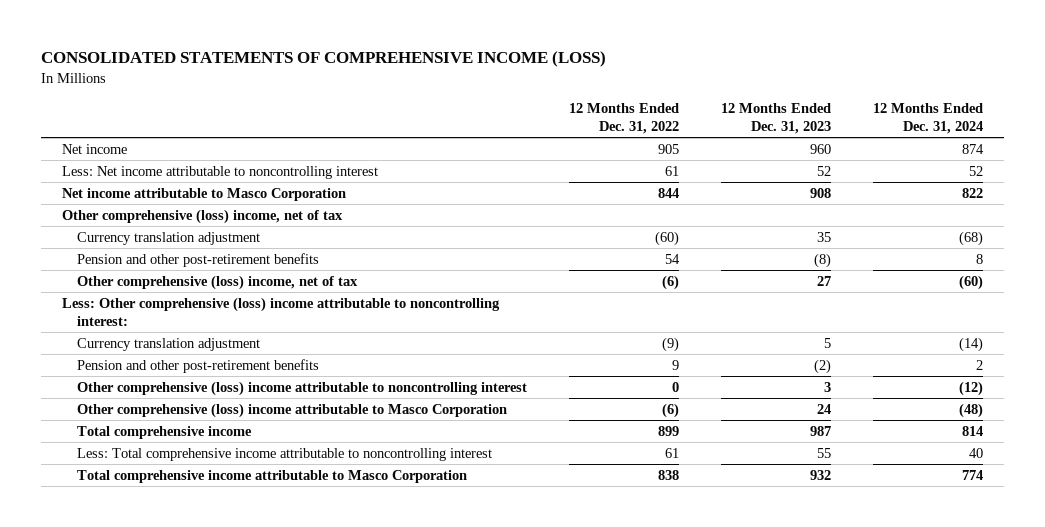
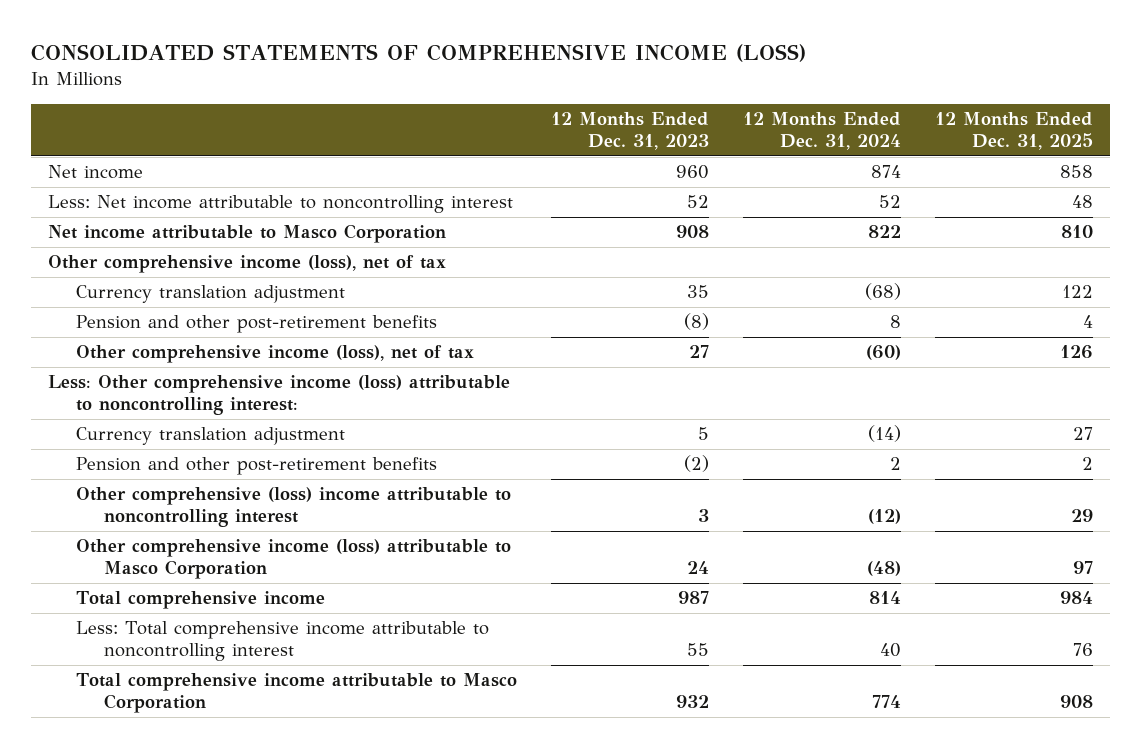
[569,103,680,135] 12 Months Ended Dec. 31, 2022 -> none
none -> [935,112,1094,151] 12 Months Ended Dec. 31, 2025
[61,208,343,224] Other comprehensive (loss) income, net of tax -> [48,255,447,274] Other comprehensive income (loss), net of tax
[76,274,358,290] Other comprehensive (loss) income, net of tax -> [76,345,475,364] Other comprehensive income (loss), net of tax
[61,296,500,326] Less: Other comprehensive (loss) income attributable to noncontrolling interest: -> [48,375,511,416] Less: Other comprehensive income (loss) attributable to noncontrolling interest:
[76,402,507,418] Other comprehensive (loss) income attributable to Masco Corporation -> [76,539,512,580] Other comprehensive income (loss) attributable to Masco Corporation

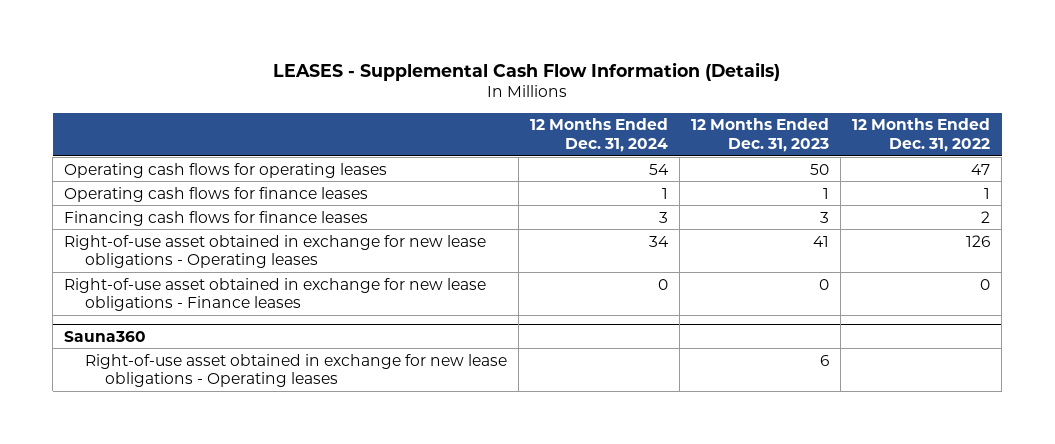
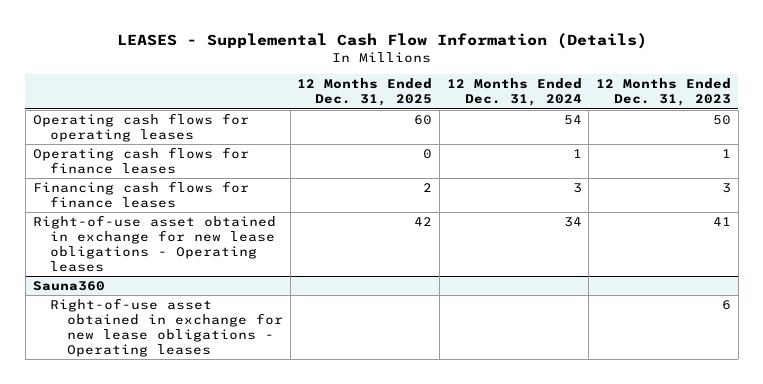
[852,118,991,152] 12 Months Ended Dec. 31, 2022 -> none
none -> [297,78,433,107] 12 Months Ended Dec. 31, 2025
[64,277,487,311] Right-of-use asset obtained in exchange for new lease obligations - Finance leases -> none

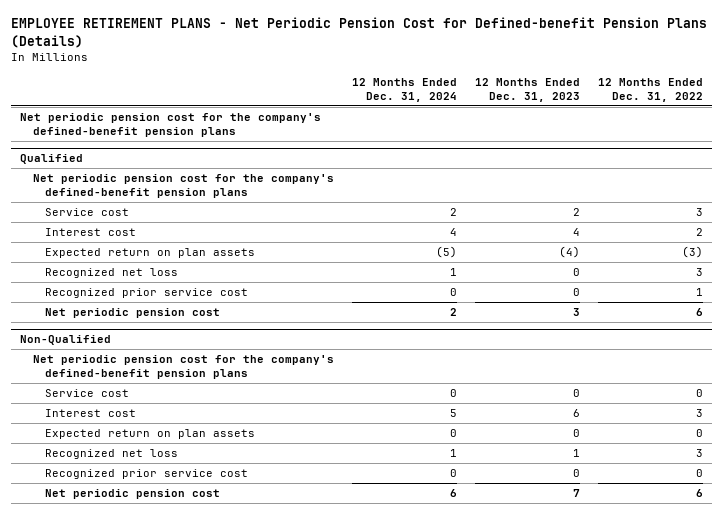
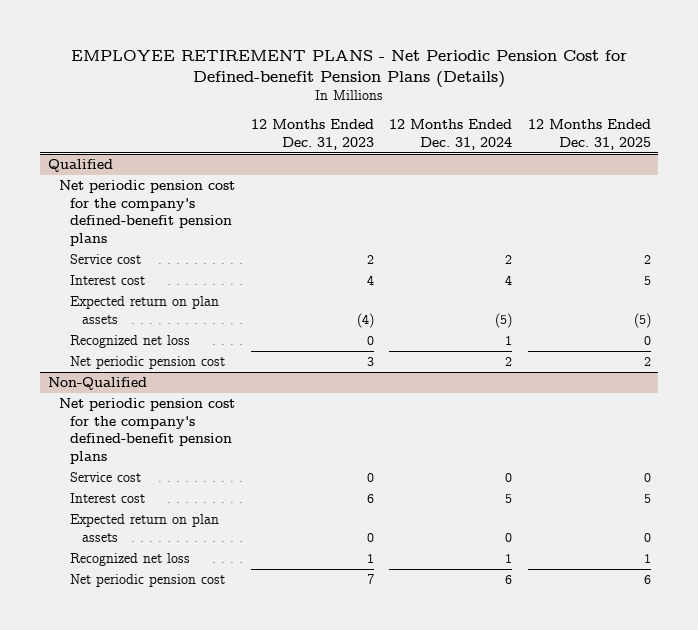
[598,77,704,103] 12 Months Ended Dec. 31, 2022 -> none
none -> [527,118,651,150] 12 Months Ended Dec. 31, 2025
[20,112,322,138] Net periodic pension cost for the company's defined-benefit pension plans -> none
[44,287,248,298] Recognized prior service cost -> none
[44,468,248,479] Recognized prior service cost -> none

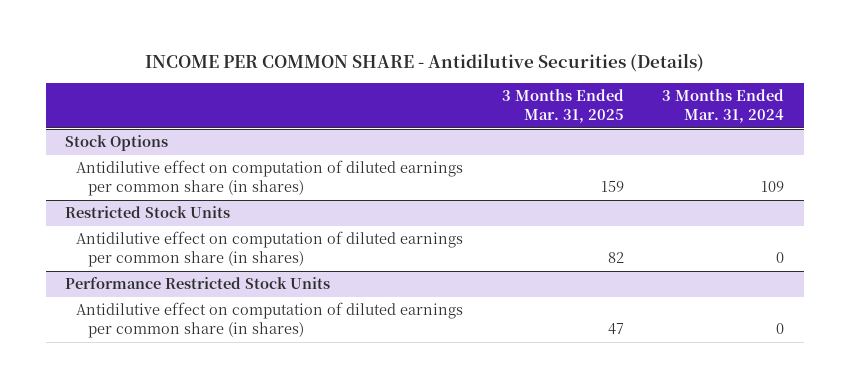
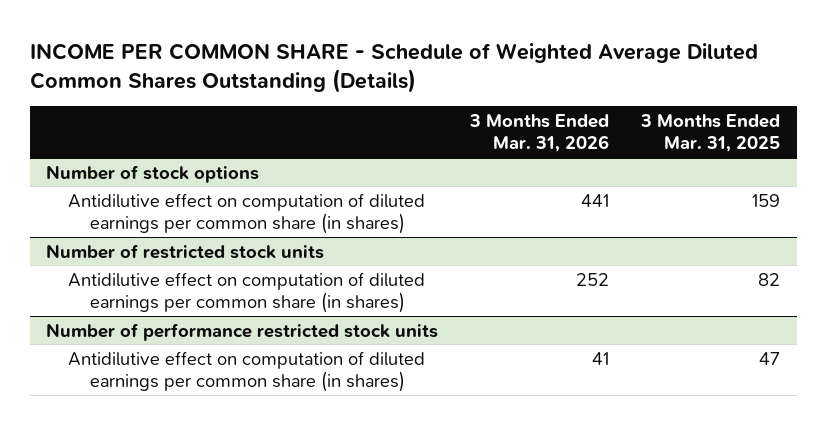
[144,53,704,73] INCOME PER COMMON SHARE - Antidilutive Securities (Details) -> [29,42,758,93] INCOME PER COMMON SHARE - Schedule of Weighted Average Diluted Common Shares Outstanding (Details)
[662,89,785,124] 3 Months Ended Mar. 31, 2024 -> none
none -> [469,114,610,153] 3 Months Ended Mar. 31, 2026
[64,135,168,152] Stock Options -> [45,164,259,183] Number of stock options
[64,206,230,219] Restricted Stock Units -> [45,243,324,259] Number of restricted stock units
[64,277,330,290] Performance Restricted Stock Units -> [45,322,438,341] Number of performance restricted stock units

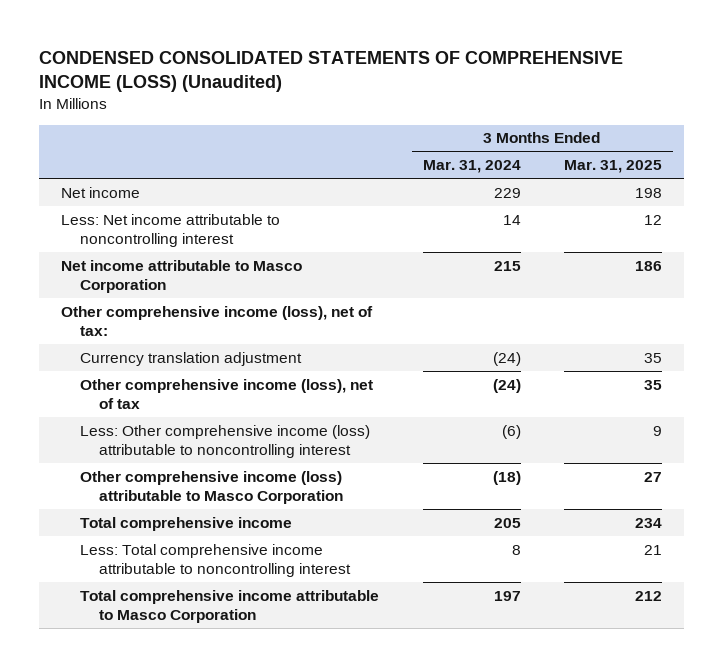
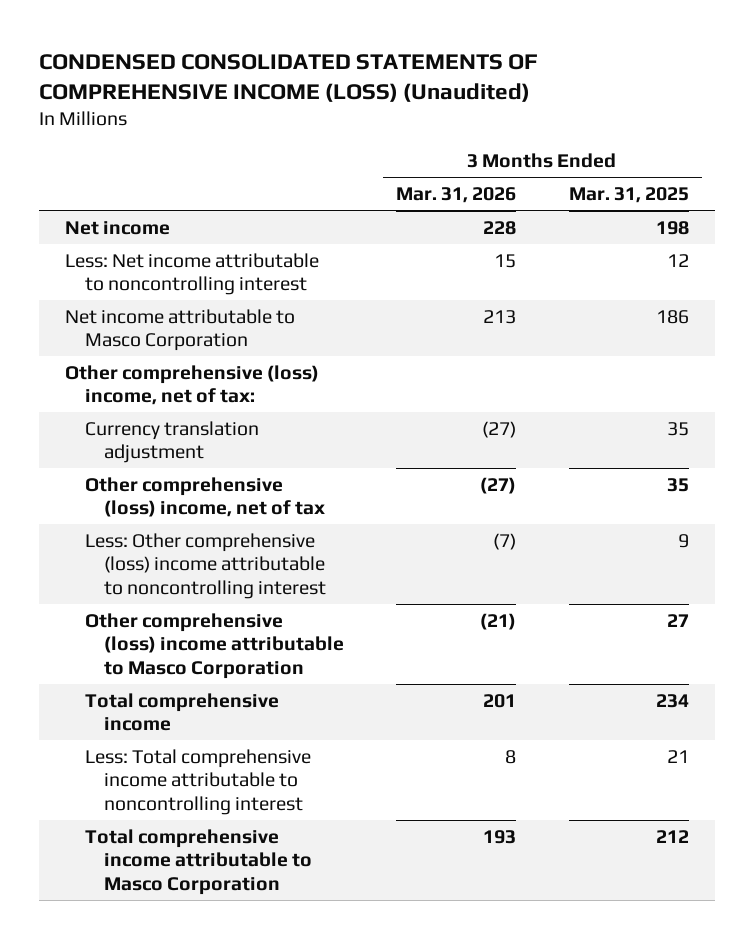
[422,160,521,174] Mar. 31, 2024 -> none
none -> [396,187,517,204] Mar. 31, 2026
[61,305,374,337] Other comprehensive income (loss), net of tax: -> [65,364,320,406] Other comprehensive (loss) income, net of tax:
[80,378,374,410] Other comprehensive income (loss), net of tax -> [84,476,325,518] Other comprehensive (loss) income, net of tax
[80,424,371,459] Less: Other comprehensive income (loss) attributable to noncontrolling interest -> [84,532,326,599] Less: Other comprehensive (loss) income attributable to noncontrolling interest
[80,470,344,505] Other comprehensive income (loss) attributable to Masco Corporation -> [84,612,344,679] Other comprehensive (loss) income attributable to Masco Corporation

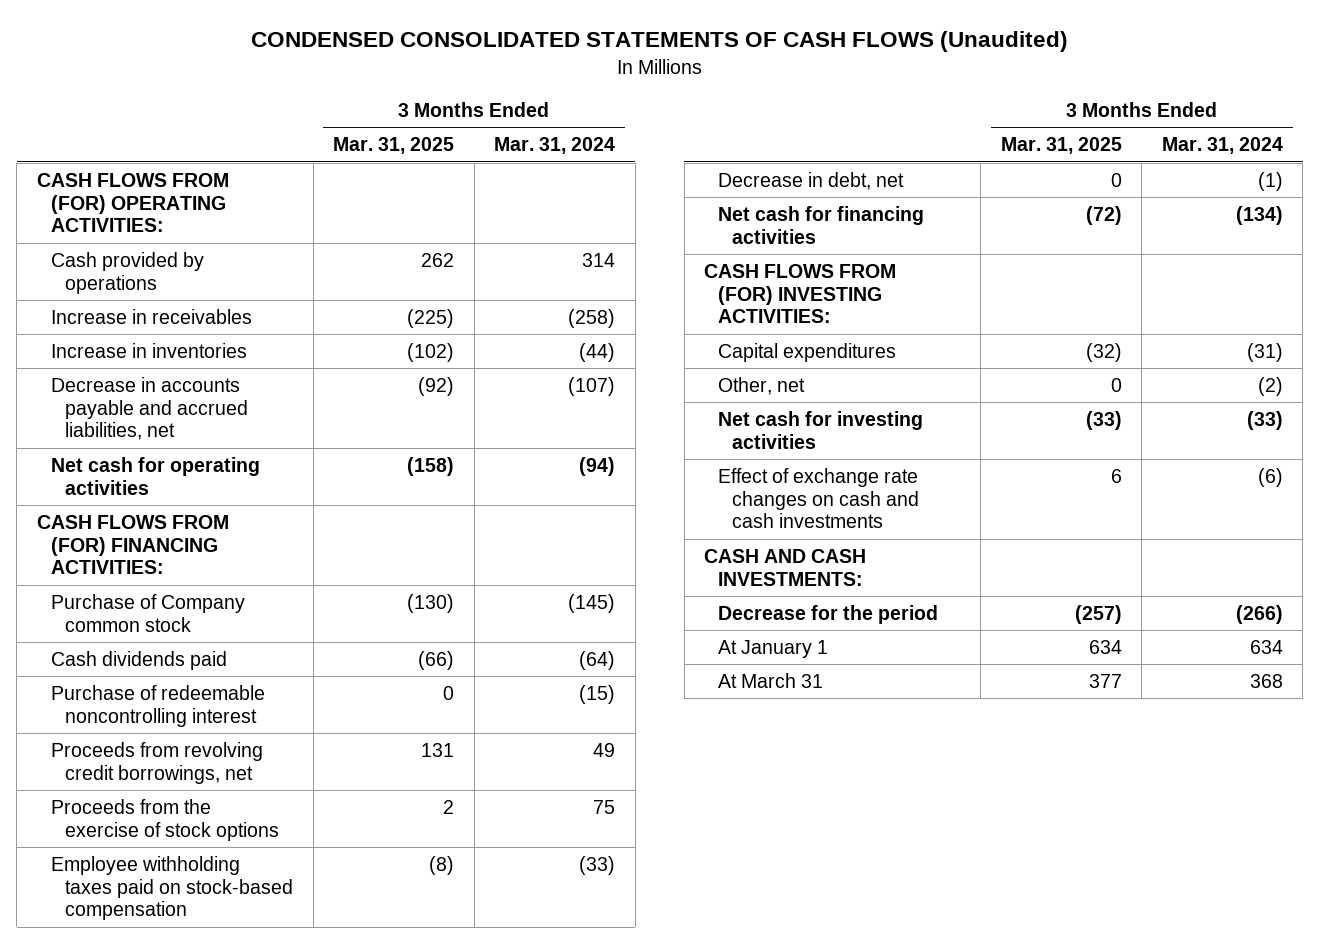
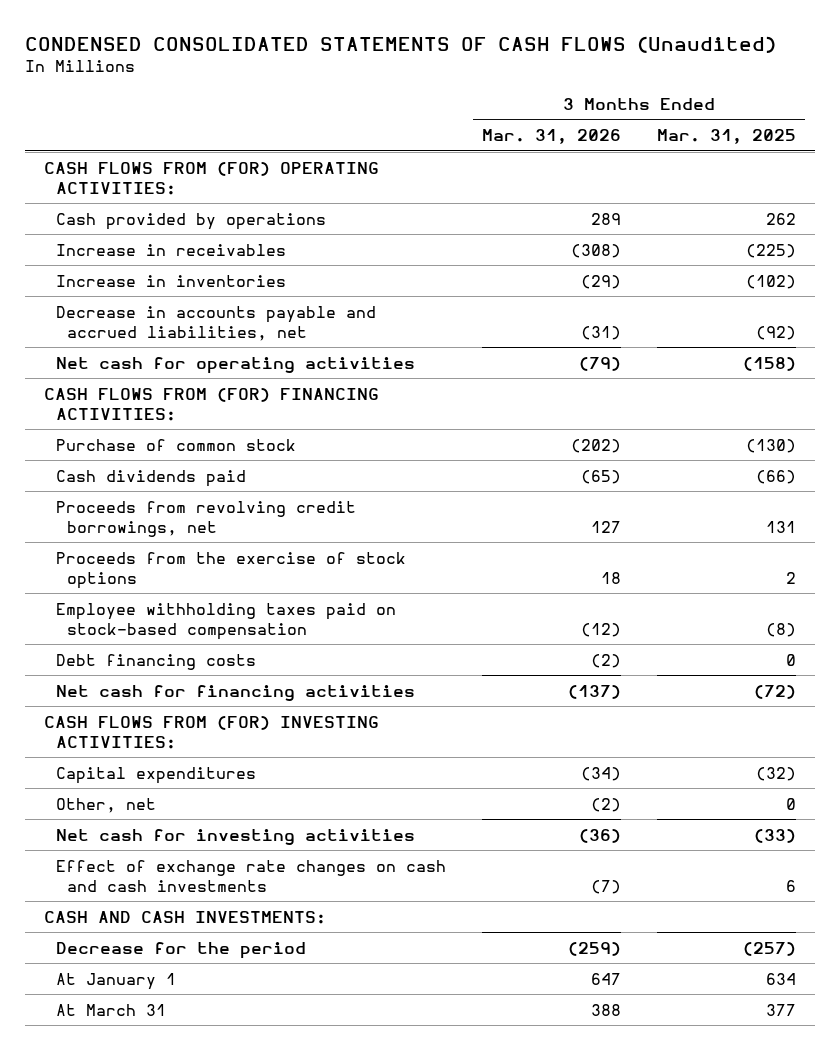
[494,137,616,155] Mar. 31, 2024 -> none
none -> [481,129,621,145] Mar. 31, 2026
[51,593,246,632] Purchase of Company common stock -> [55,438,296,451] Purchase of common stock
[51,684,266,727] Purchase of redeemable noncontrolling interest -> none
[718,171,905,190] Decrease in debt, net -> none
none -> [55,653,256,670] Debt financing costs

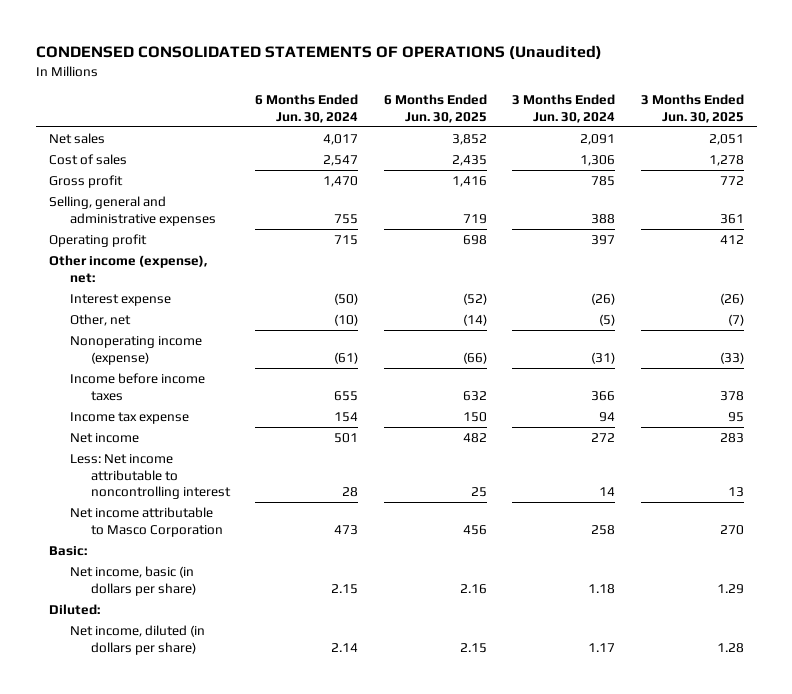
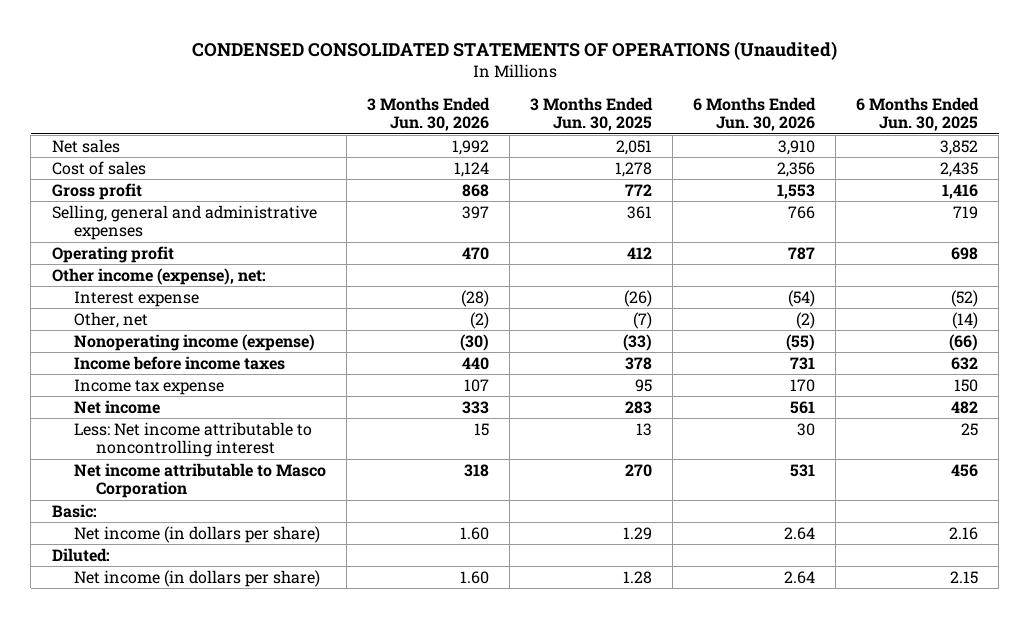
[255,94,359,123] 6 Months Ended Jun. 30, 2024 -> none
[512,94,616,123] 3 Months Ended Jun. 30, 2024 -> none
none -> [367,96,491,132] 3 Months Ended Jun. 30, 2026
none -> [693,96,817,132] 6 Months Ended Jun. 30, 2026
[69,565,196,596] Net income, basic (in dollars per share) -> [73,525,320,543] Net income (in dollars per share)
[69,624,205,655] Net income, diluted (in dollars per share) -> [73,569,320,587] Net income (in dollars per share)

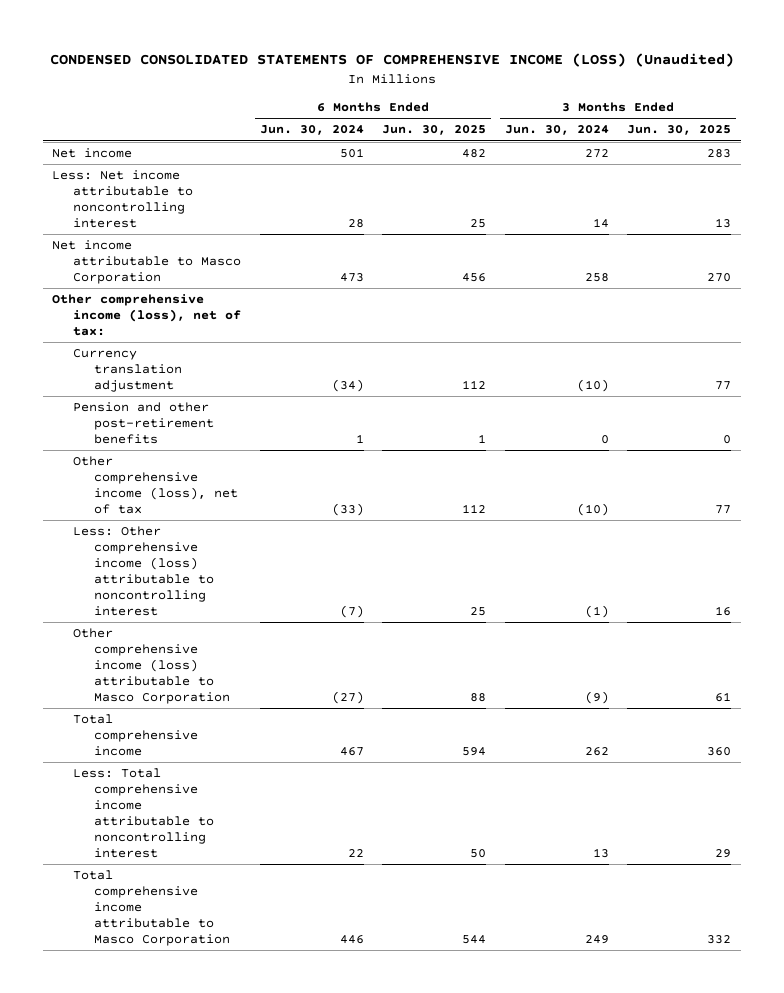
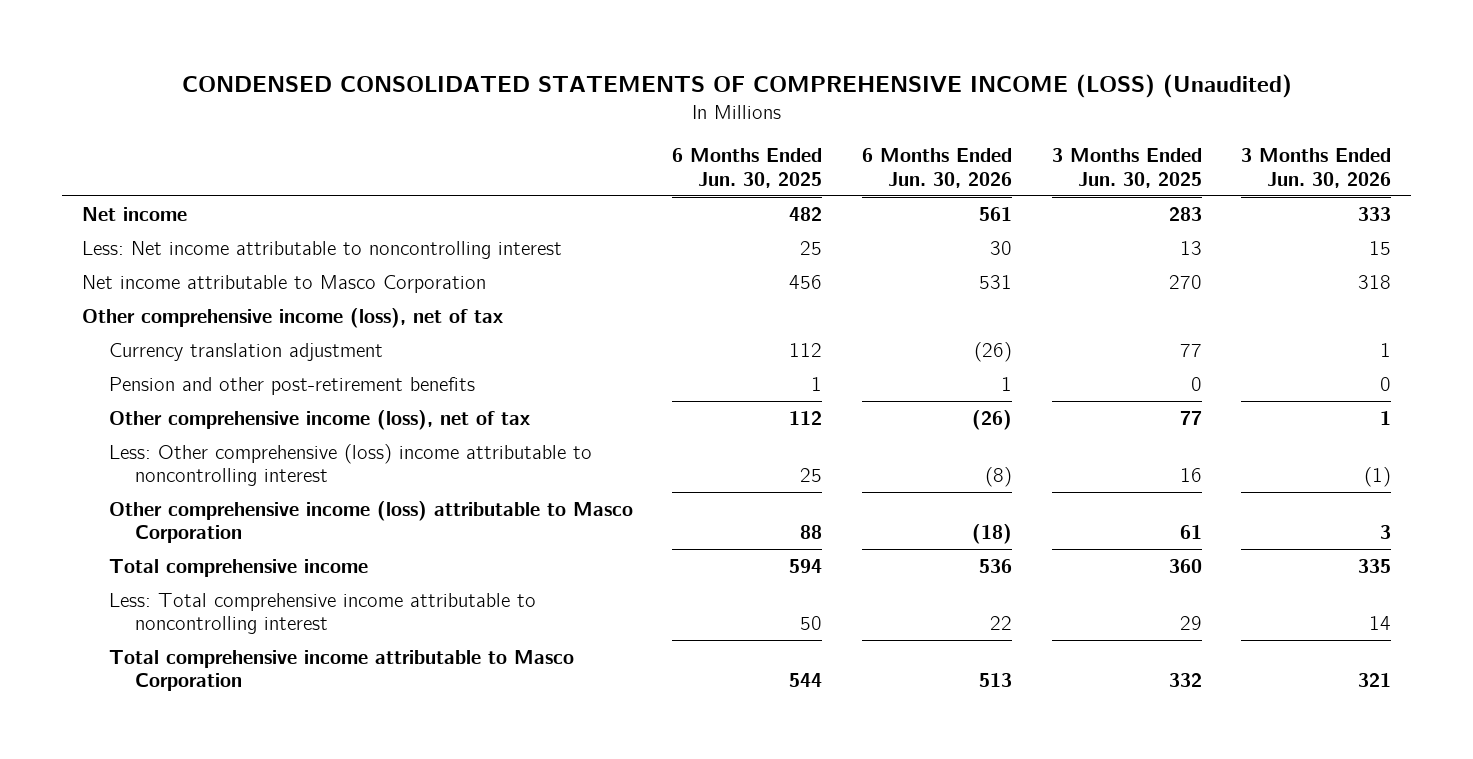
[259,125,364,136] Jun. 30, 2024 -> none
[504,125,609,136] Jun. 30, 2024 -> none
none -> [861,148,1012,188] 6 Months Ended Jun. 30, 2026
none -> [1241,148,1392,188] 3 Months Ended Jun. 30, 2026
[52,294,241,337] Other comprehensive income (loss), net of tax: -> [81,307,503,328] Other comprehensive income (loss), net of tax
[72,526,214,616] Less: Other comprehensive income (loss) attributable to noncontrolling interest -> [108,443,592,487] Less: Other comprehensive (loss) income attributable to noncontrolling interest

